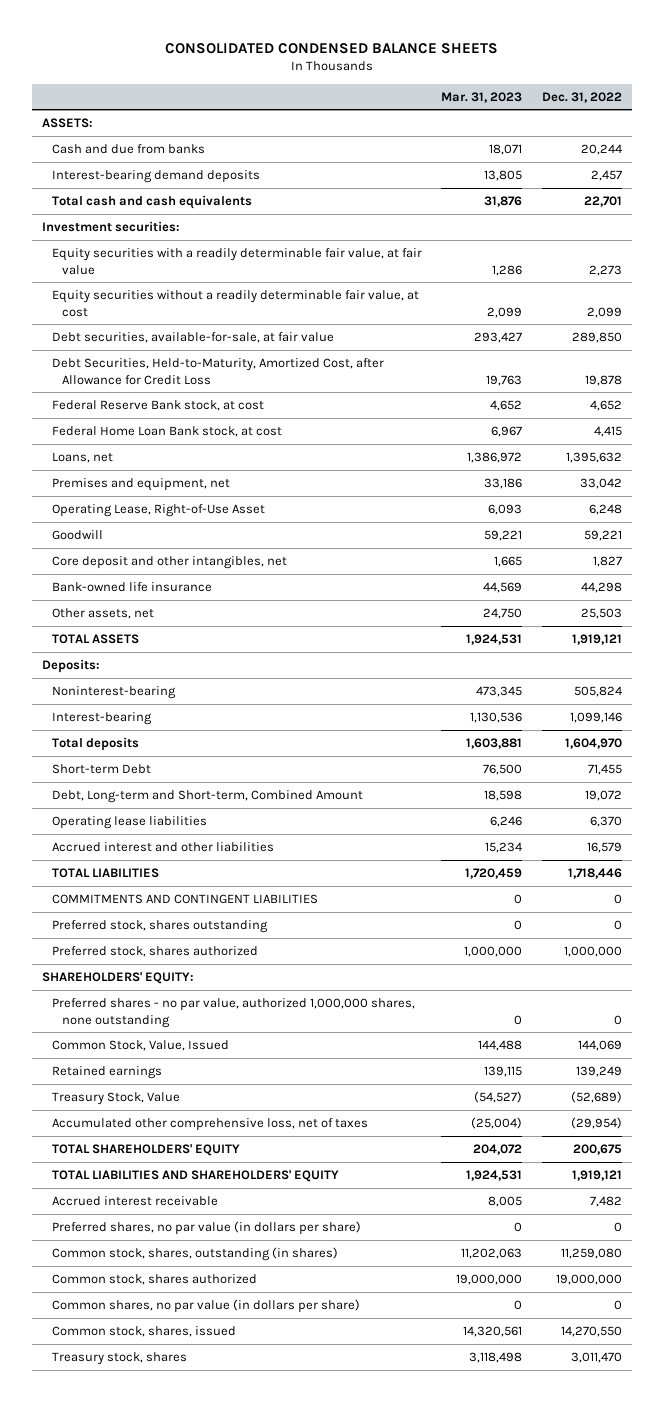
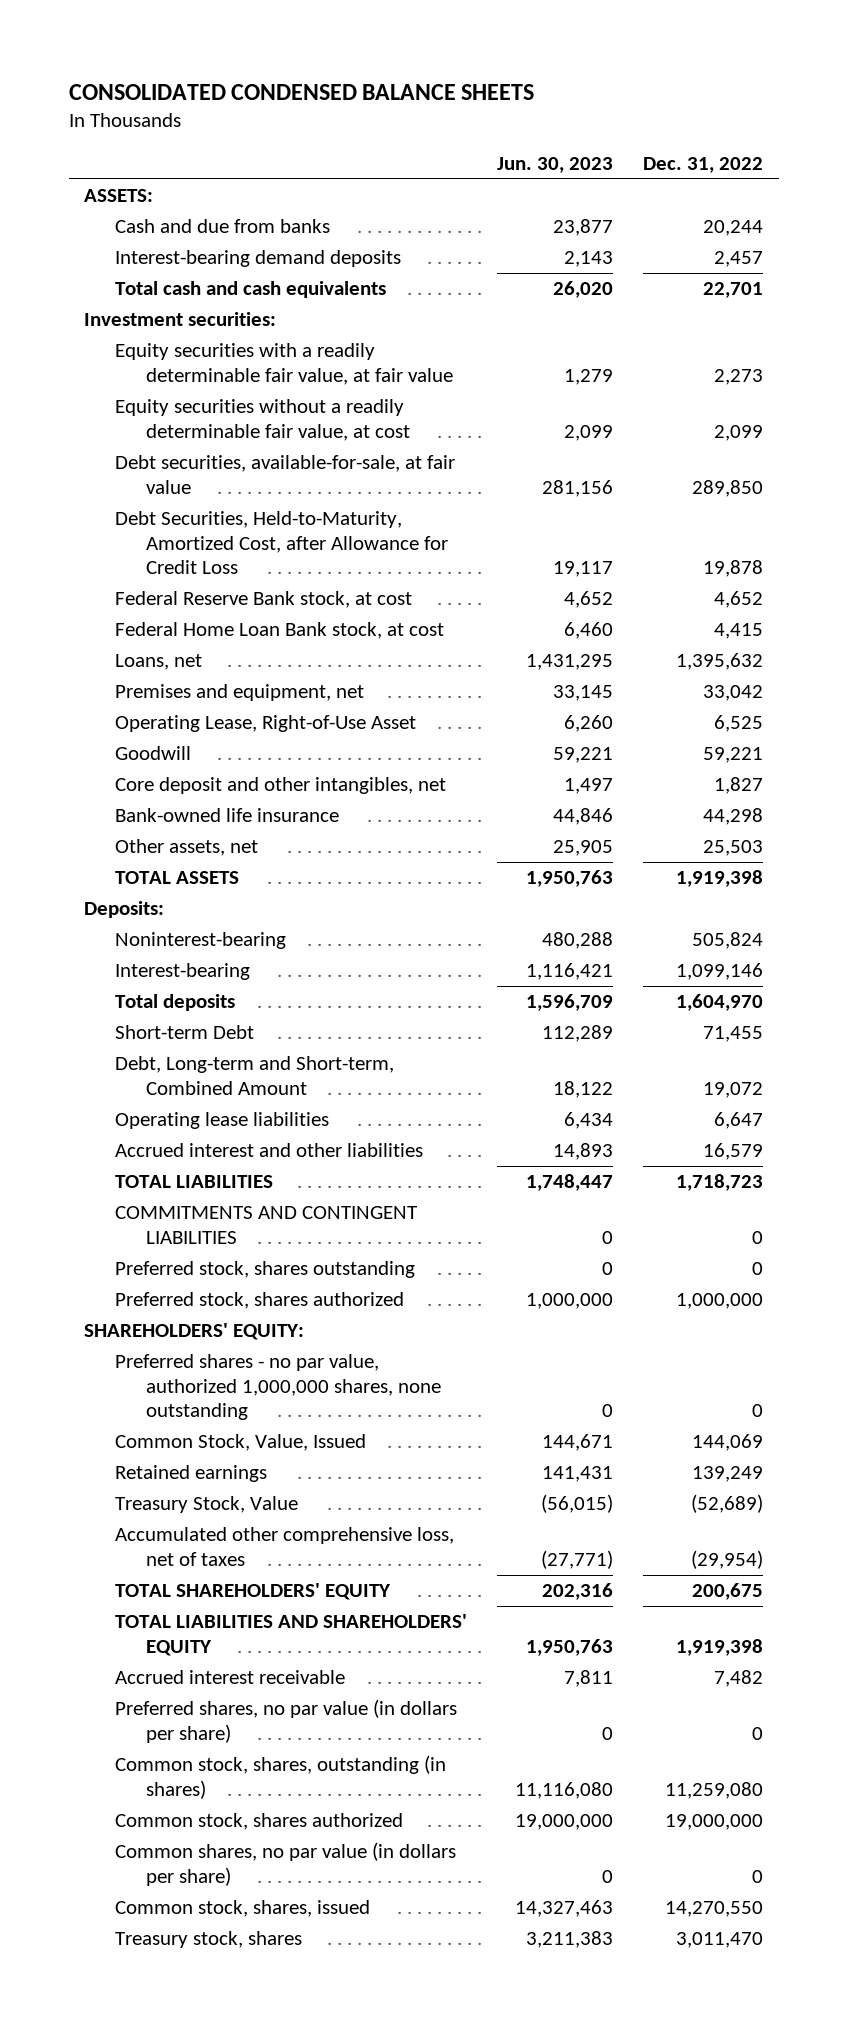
[441,91,523,103] Mar. 31, 2023 -> none
none -> [497,156,614,173] Jun. 30, 2023
[588,503,622,515] 6,248 -> [714,715,764,733] 6,525
[571,633,622,645] 1,919,121 -> [676,870,764,888] 1,919,398
[589,815,622,827] 6,370 -> [714,1112,764,1130] 6,647
[567,867,622,879] 1,718,446 -> [676,1174,764,1192] 1,718,723
[571,1169,622,1181] 1,919,121 -> [676,1638,764,1656] 1,919,398

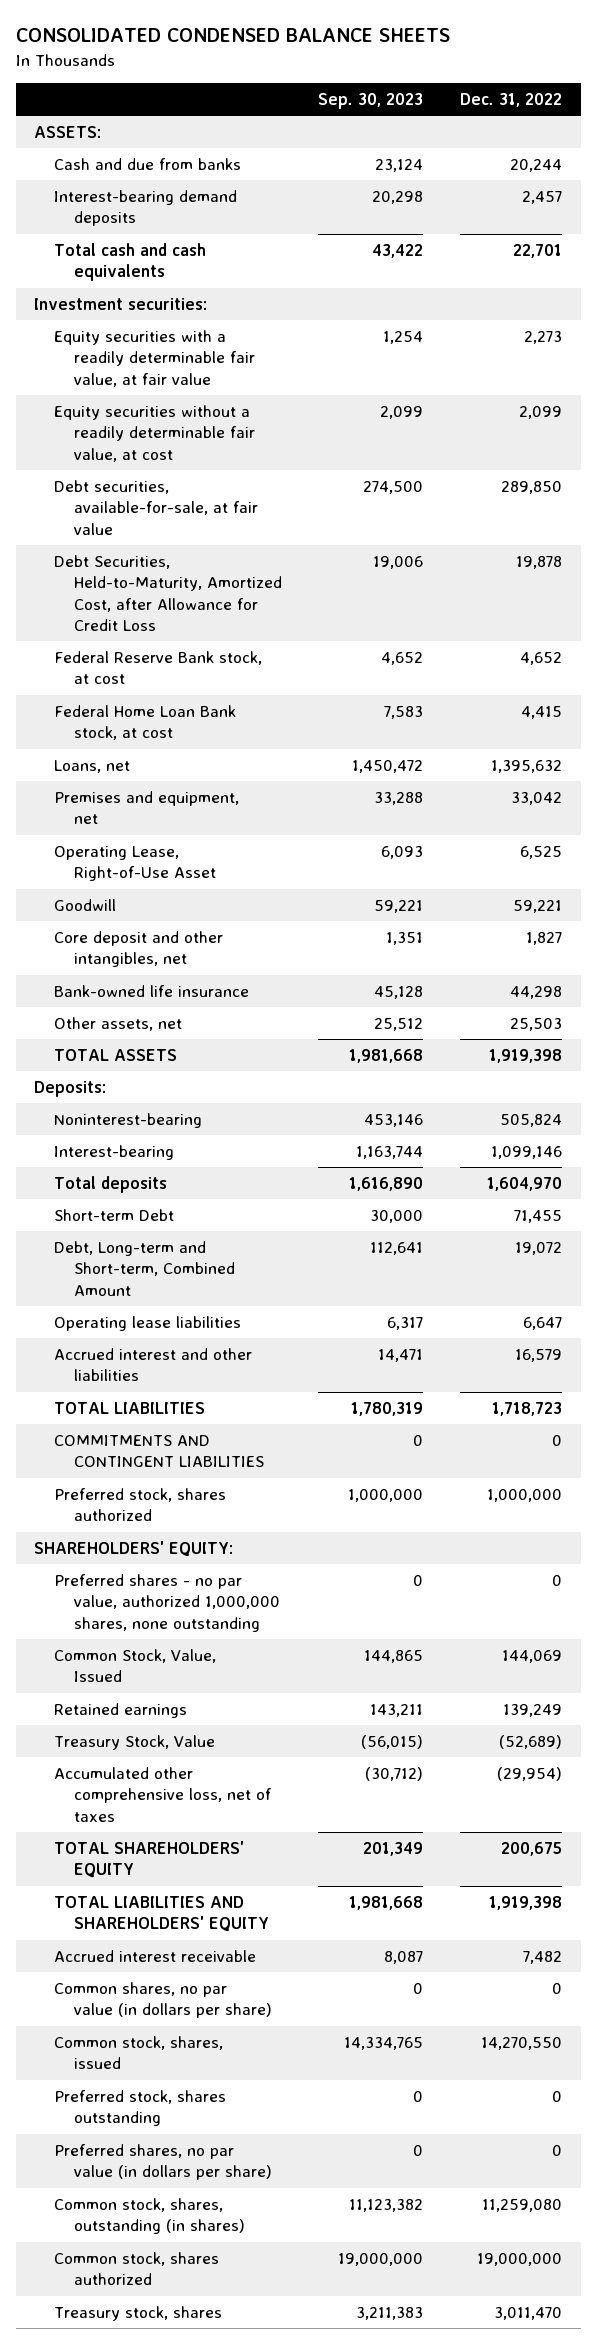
[497,156,614,173] Jun. 30, 2023 -> none
none -> [318,92,424,109] Sep. 30, 2023
[114,1842,456,1886] Common shares, no par value (in dollars per share) -> [53,1982,272,2019] Common shares, no par value (in dollars per share)
[114,1900,370,1918] Common stock, shares, issued -> [53,2036,223,2070] Common stock, shares, issued
[114,1261,415,1279] Preferred stock, shares outstanding -> [53,2090,226,2127] Preferred stock, shares outstanding

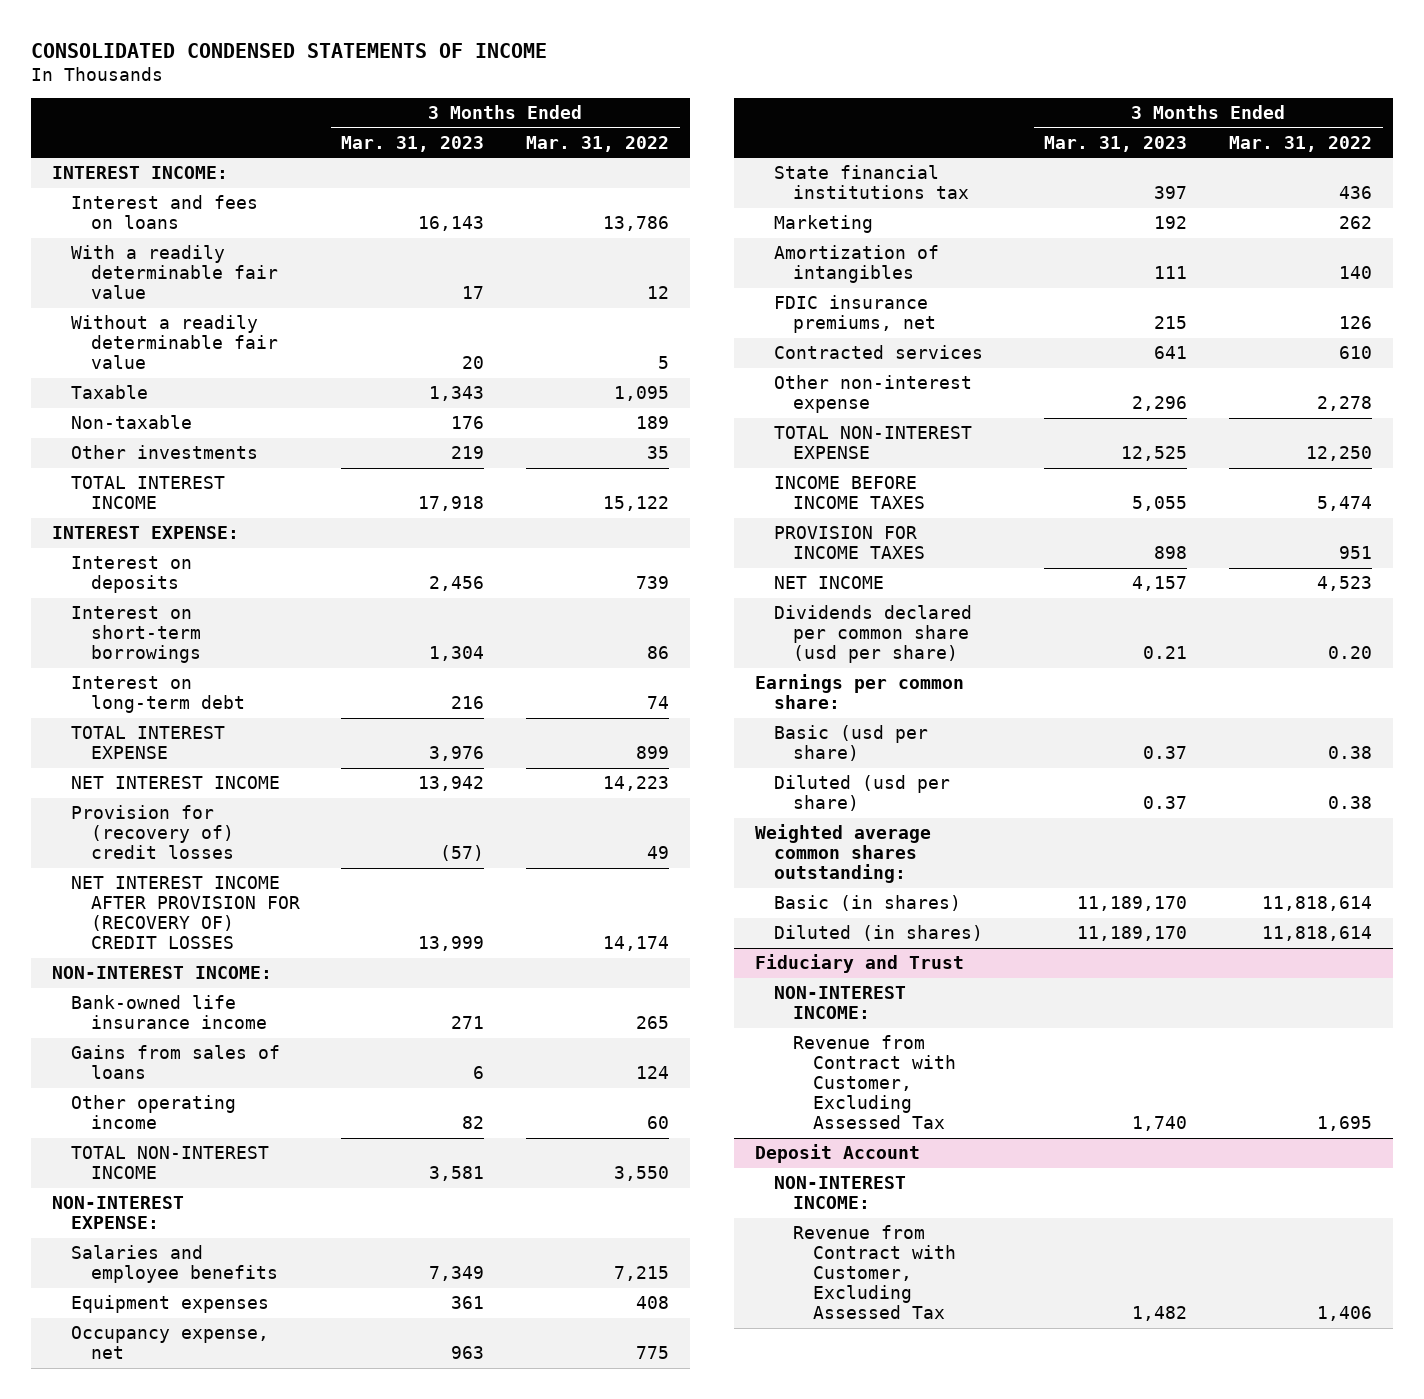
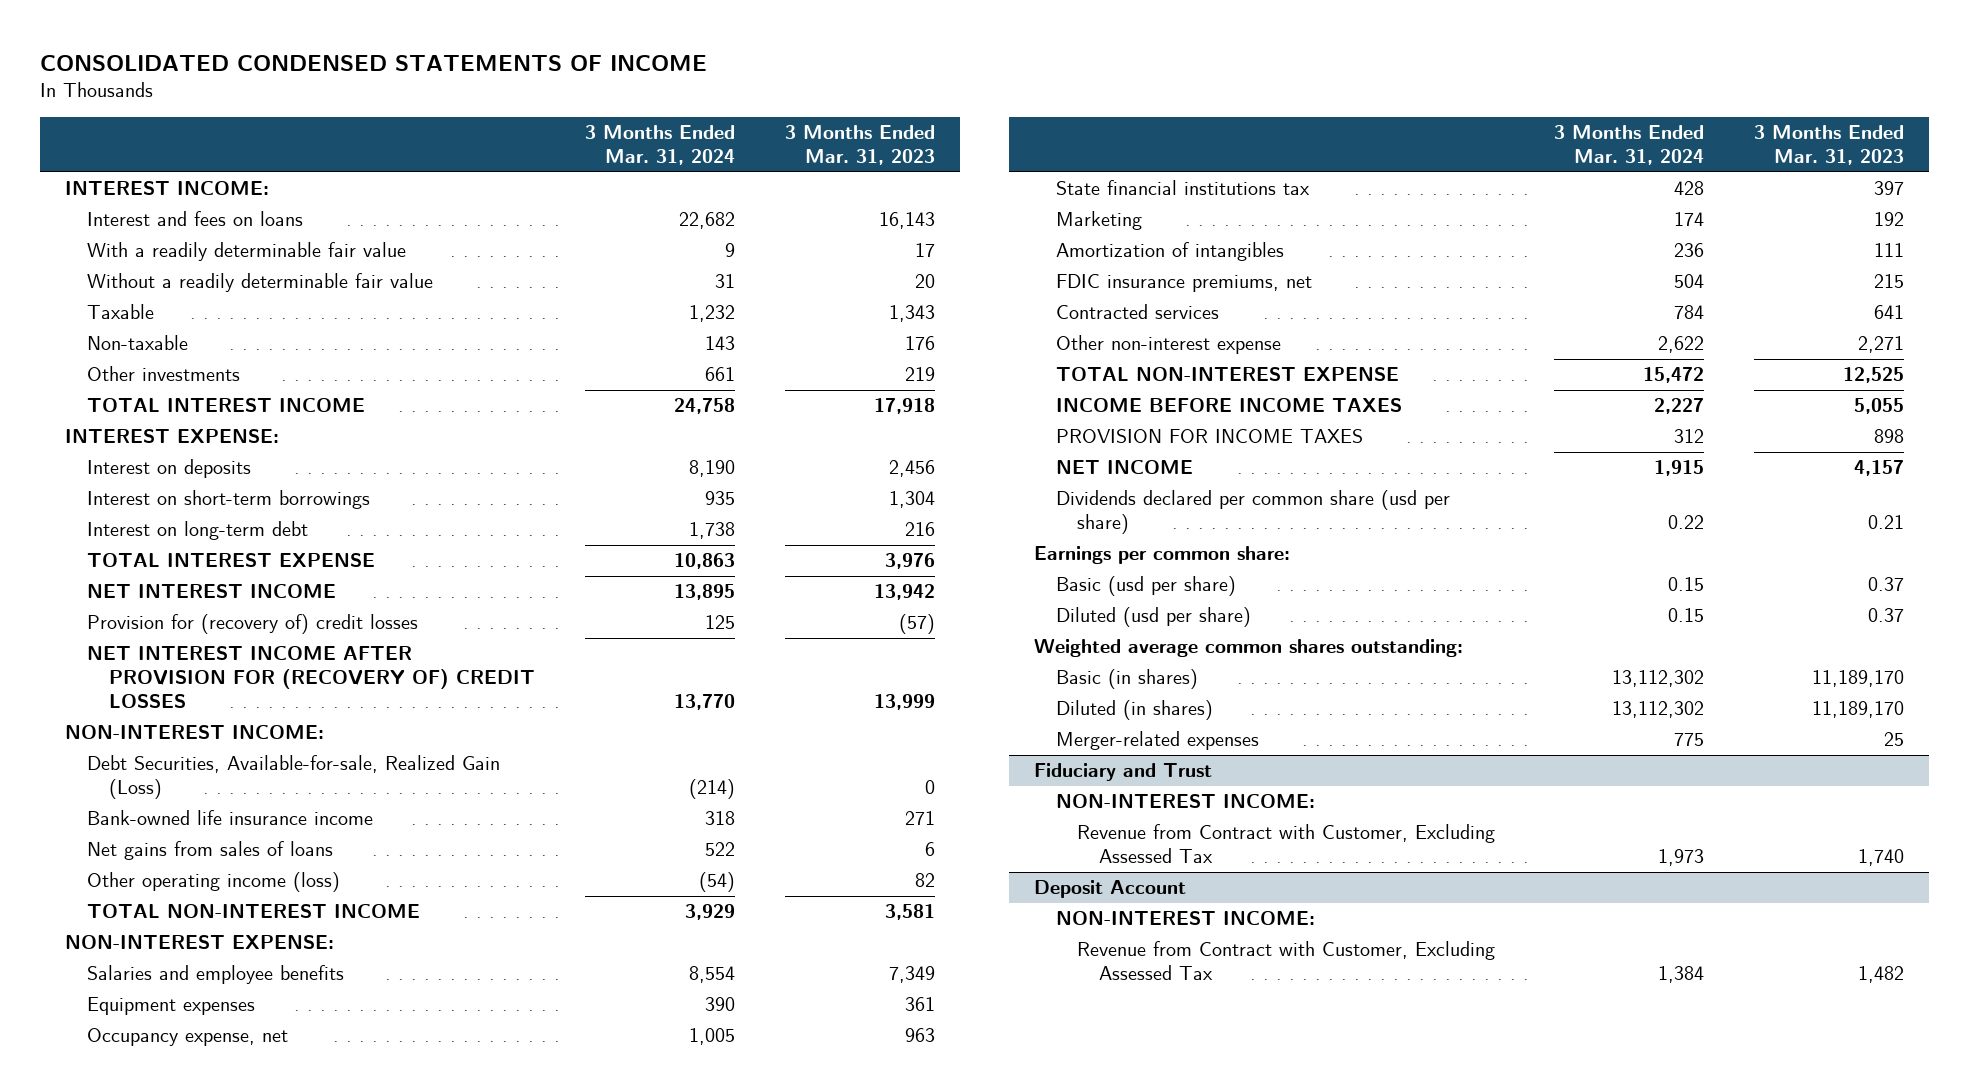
[526,135,670,152] Mar. 31, 2022 -> none
none -> [584,125,735,166] 3 Months Ended Mar. 31, 2024
none -> [86,755,500,800] Debt Securities, Available-for-sale, Realized Gain (Loss)
[71,1045,281,1080] Gains from sales of loans -> [86,841,333,861] Net gains from sales of loans
[71,1095,237,1130] Other operating income -> [86,872,340,893] Other operating income (loss)
[1132,396,1188,412] 2,296 -> [1857,336,1904,354] 2,271
none -> [1055,731,1259,751] Merger-related expenses

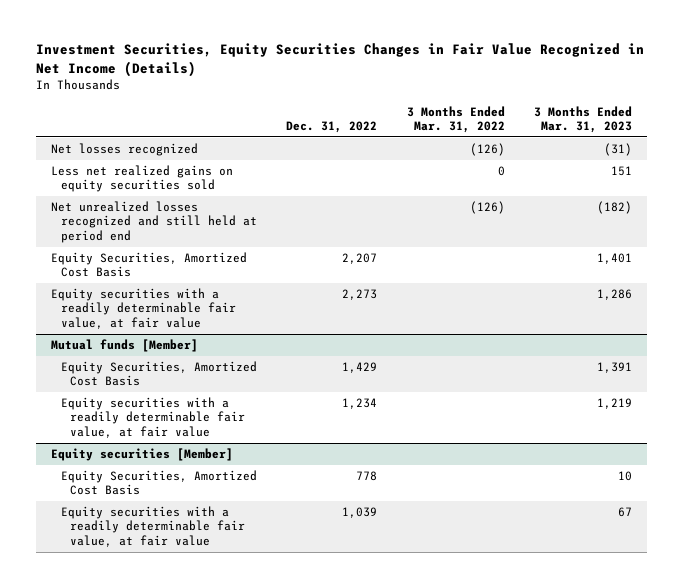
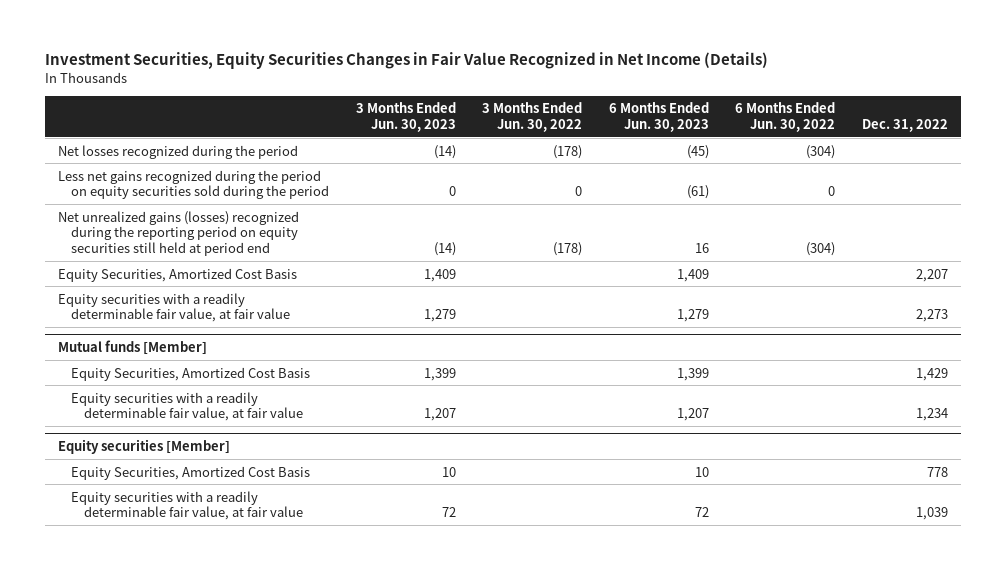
[406,105,505,134] 3 Months Ended Mar. 31, 2022 -> none
[534,105,633,134] 3 Months Ended Mar. 31, 2023 -> none
none -> [355,102,456,133] 3 Months Ended Jun. 30, 2023
none -> [482,102,583,133] 3 Months Ended Jun. 30, 2022
none -> [608,102,709,133] 6 Months Ended Jun. 30, 2023
none -> [735,102,836,133] 6 Months Ended Jun. 30, 2022
[50,142,198,156] Net losses recognized -> [58,144,299,159] Net losses recognized during the period
[50,164,233,193] Less net realized gains on equity securities sold -> [58,169,329,200] Less net gains recognized during the period on equity securities sold during the period
[50,200,257,244] Net unrealized losses recognized and still held at period end -> [58,210,300,257] Net unrealized gains (losses) recognized during the reporting period on equity securities still held at period end

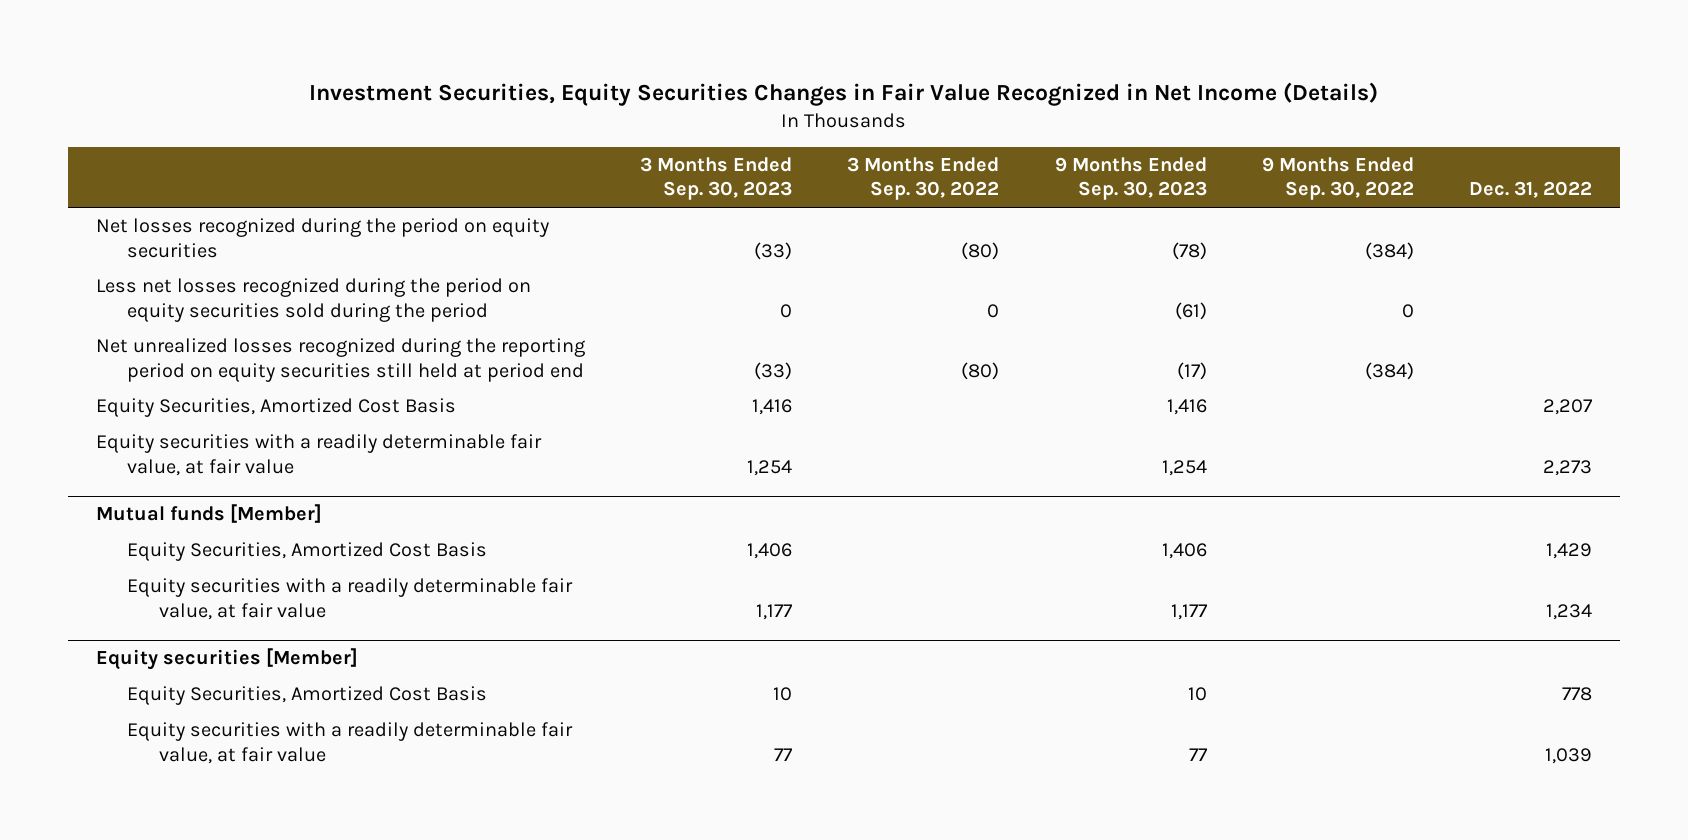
[355,102,456,133] 3 Months Ended Jun. 30, 2023 -> none
[482,102,583,133] 3 Months Ended Jun. 30, 2022 -> none
[608,102,709,133] 6 Months Ended Jun. 30, 2023 -> none
[735,102,836,133] 6 Months Ended Jun. 30, 2022 -> none
none -> [640,157,793,201] 3 Months Ended Sep. 30, 2023
none -> [847,157,1000,201] 3 Months Ended Sep. 30, 2022
none -> [1054,157,1207,201] 9 Months Ended Sep. 30, 2023
none -> [1261,157,1414,201] 9 Months Ended Sep. 30, 2022
[58,144,299,159] Net losses recognized during the period -> [95,218,549,258] Net losses recognized during the period on equity securities
[58,169,329,200] Less net gains recognized during the period on equity securities sold during the period -> [95,278,531,322] Less net losses recognized during the period on equity securities sold during the period
[58,210,300,257] Net unrealized gains (losses) recognized during the reporting period on equity securities still held at period end -> [95,338,585,382] Net unrealized losses recognized during the reporting period on equity securities still held at period end

